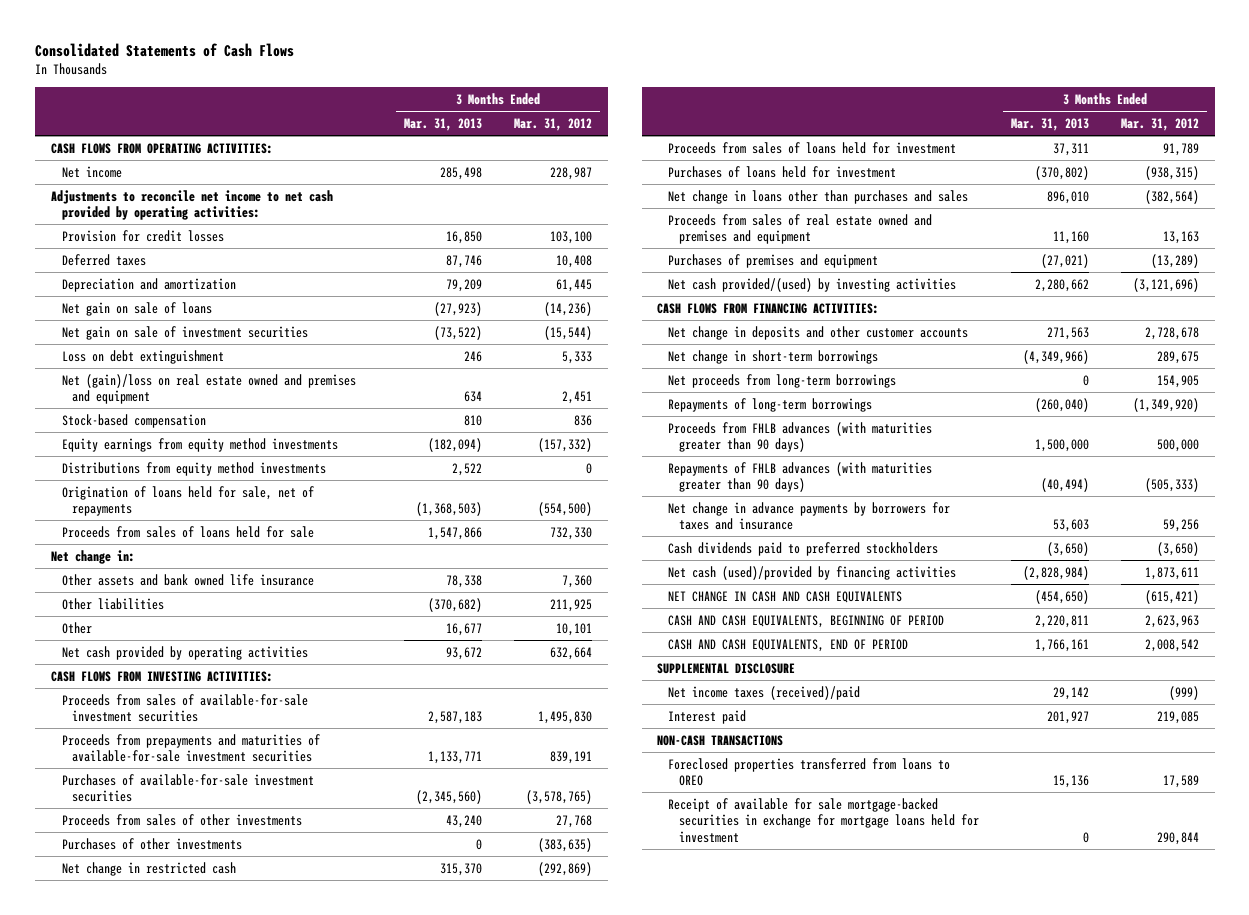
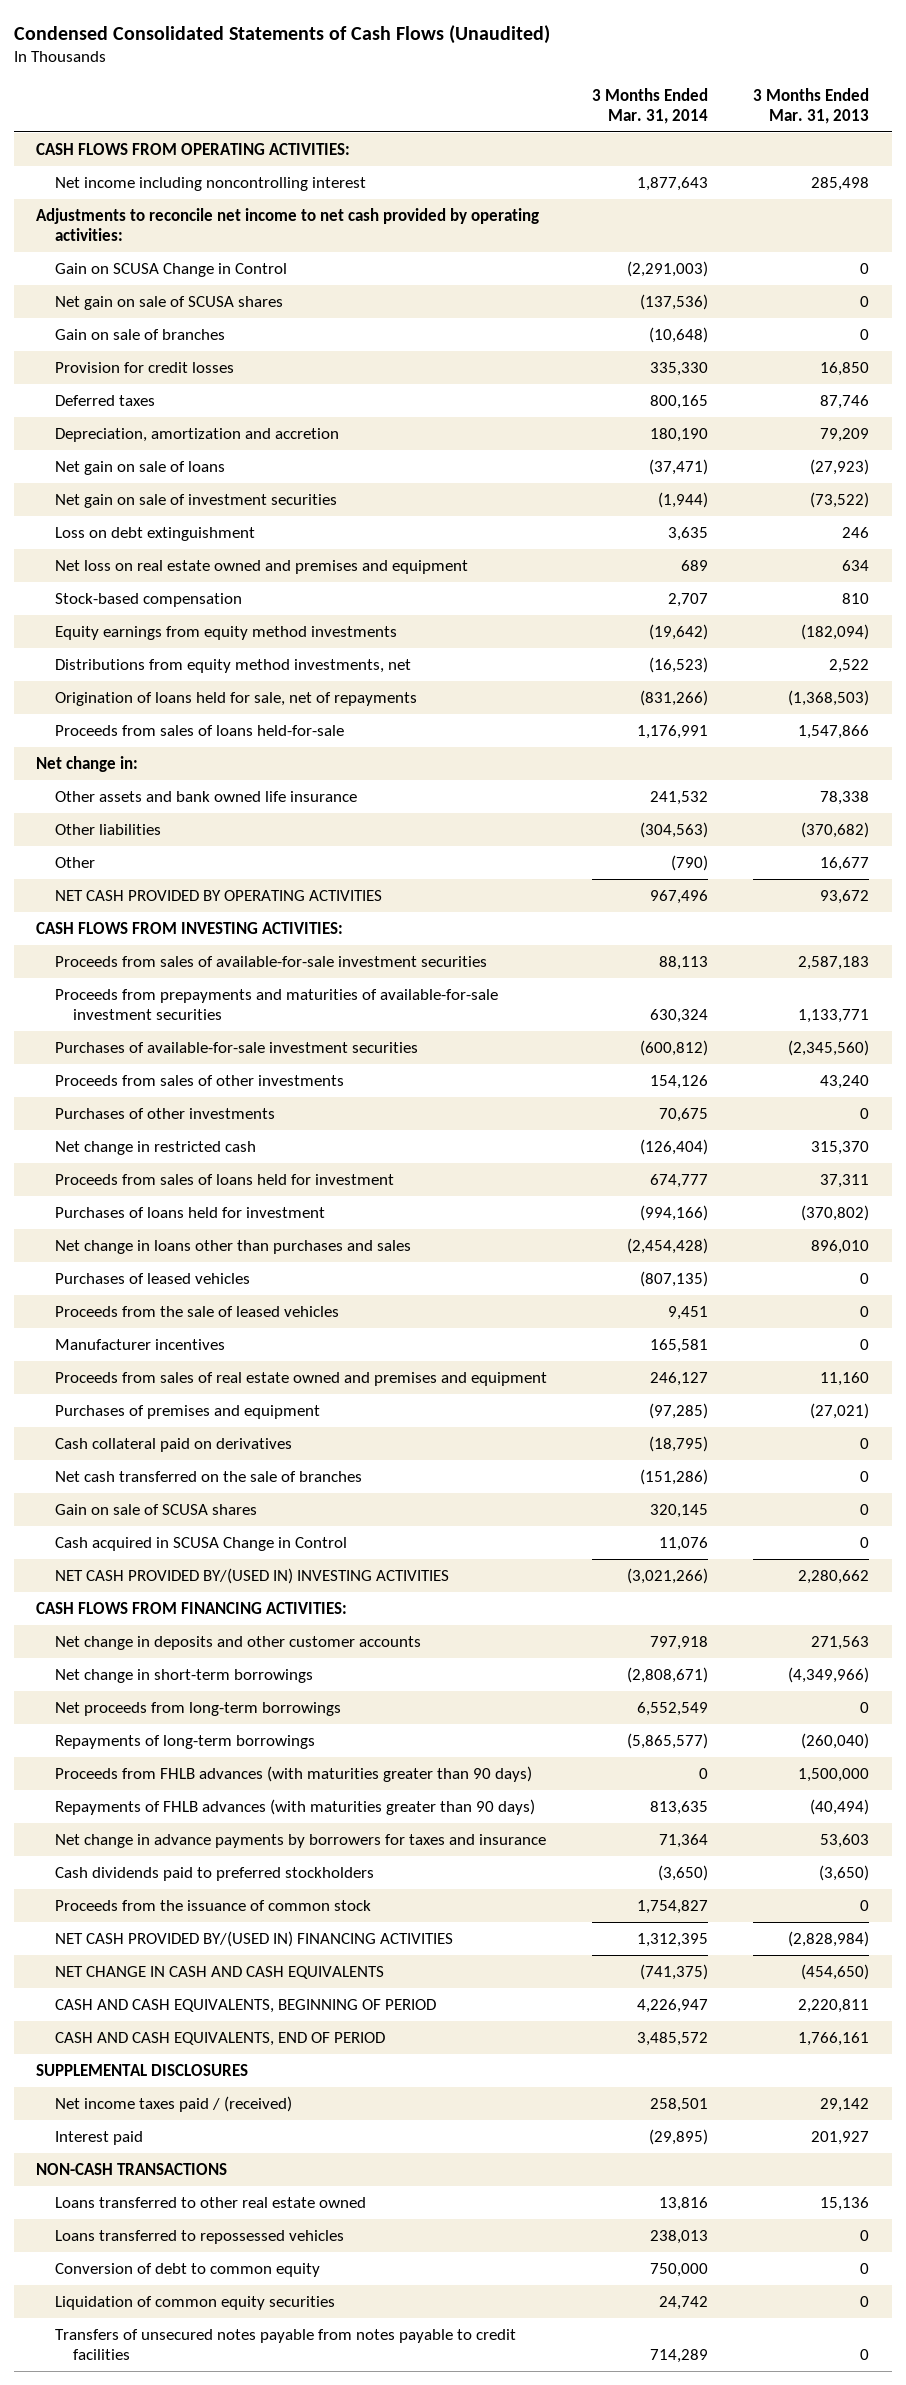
[34,42,294,57] Consolidated Statements of Cash Flows -> [13,24,550,44] Condensed Consolidated Statements of Cash Flows (Unaudited)
[513,118,592,132] Mar. 31, 2012 -> none
none -> [592,87,709,124] 3 Months Ended Mar. 31, 2014
[61,165,122,178] Net income -> [54,176,366,191] Net income including noncontrolling interest
none -> [54,262,287,277] Gain on SCUSA Change in Control
none -> [54,295,283,310] Net gain on sale of SCUSA shares
none -> [54,328,225,340] Gain on sale of branches
[61,277,236,292] Depreciation and amortization -> [54,427,339,442] Depreciation, amortization and accretion
[61,373,356,405] Net (gain)/loss on real estate owned and premises and equipment -> [54,559,468,574] Net loss on real estate owned and premises and equipment
[61,461,326,476] Distributions from equity method investments -> [54,658,411,673] Distributions from equity method investments, net
[61,525,314,538] Proceeds from sales of loans held for sale -> [54,724,344,736] Proceeds from sales of loans held-for-sale
[61,645,308,660] Net cash provided by operating activities -> [54,889,382,901] NET CASH PROVIDED BY OPERATING ACTIVITIES
none -> [54,1272,250,1284] Purchases of leased vehicles
none -> [54,1305,339,1317] Proceeds from the sale of leased vehicles
none -> [54,1338,225,1350] Manufacturer incentives
none -> [54,1437,292,1452] Cash collateral paid on derivatives
none -> [54,1470,362,1482] Net cash transferred on the sale of branches
none -> [54,1503,257,1515] Gain on sale of SCUSA shares
none -> [54,1536,347,1551] Cash acquired in SCUSA Change in Control
[668,277,957,292] Net cash provided/(used) by investing activities -> [54,1567,449,1584] NET CASH PROVIDED BY/(USED IN) INVESTING ACTIVITIES
none -> [54,1899,371,1911] Proceeds from the issuance of common stock
[668,565,957,580] Net cash (used)/provided by financing activities -> [54,1930,453,1947] NET CASH PROVIDED BY/(USED IN) FINANCING ACTIVITIES
[657,662,796,674] SUPPLEMENTAL DISCLOSURE -> [36,2063,249,2076] SUPPLEMENTAL DISCLOSURES
[668,685,861,700] Net income taxes (received)/paid -> [54,2095,292,2112] Net income taxes paid / (received)
[668,797,980,843] Receipt of available for sale mortgage-backed securities in exchange for mortgage loans held for investment -> none
[668,757,951,787] Foreclosed properties transferred from loans to OREO -> [54,2196,366,2208] Loans transferred to other real estate owned
none -> [54,2229,344,2244] Loans transferred to repossessed vehicles
none -> [54,2262,320,2277] Conversion of debt to common equity
none -> [54,2295,335,2310] Liquidation of common equity securities
none -> [54,2328,516,2360] Transfers of unsecured notes payable from notes payable to credit facilities

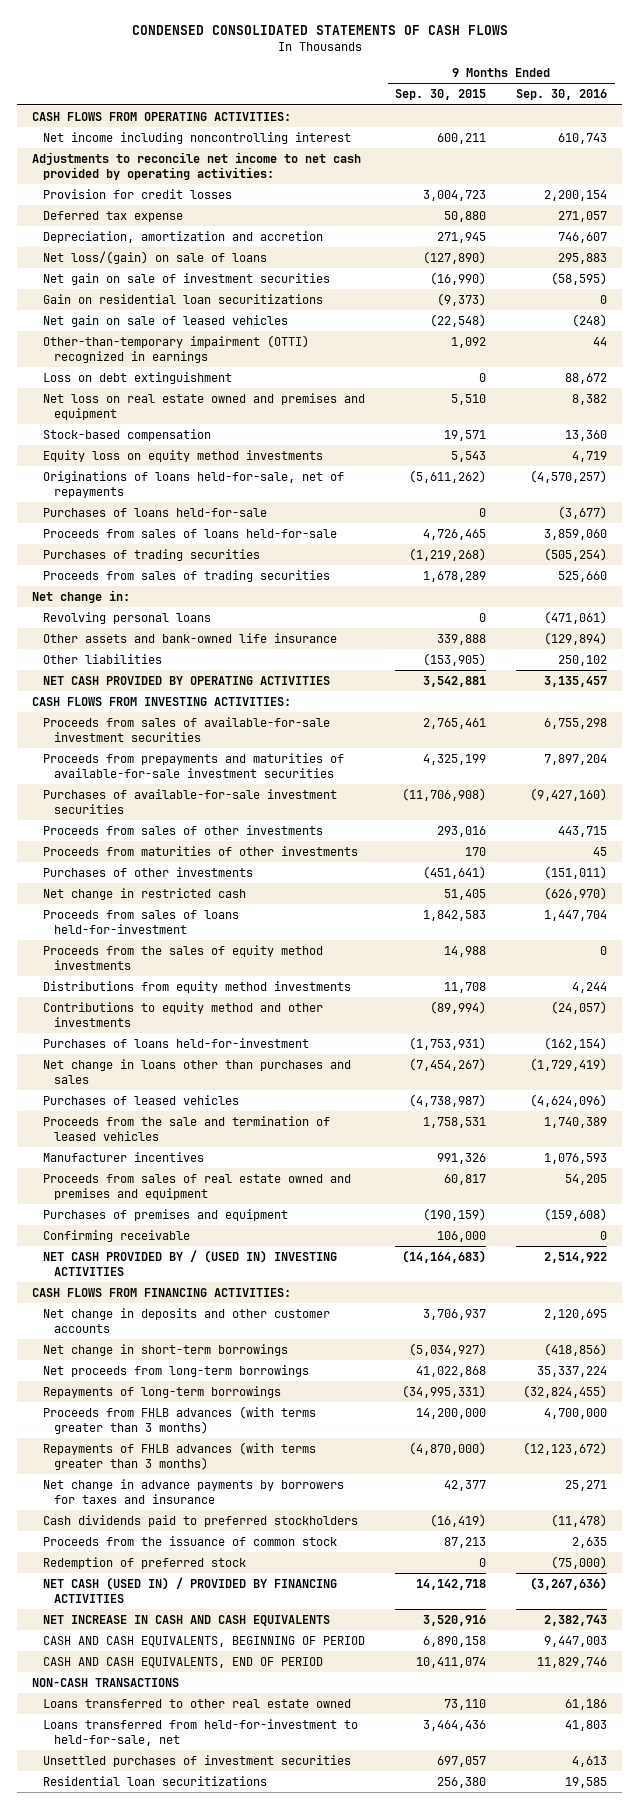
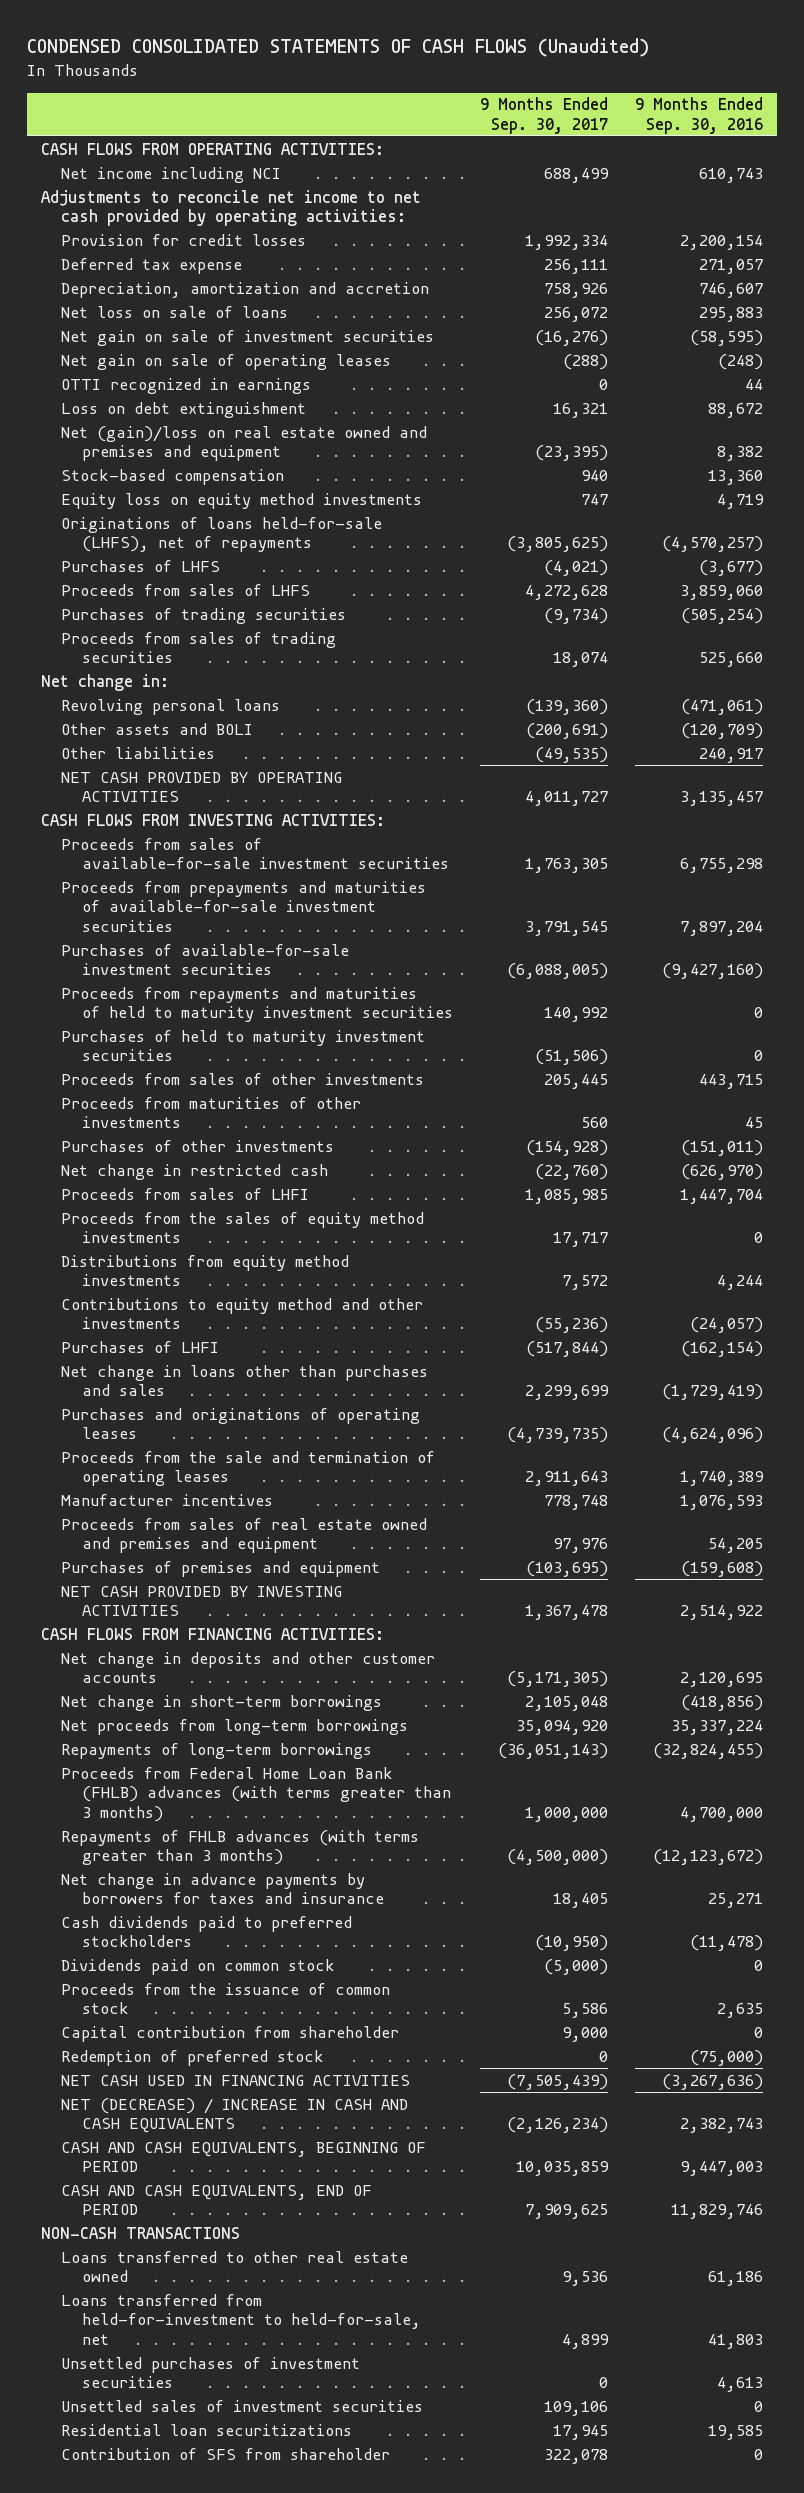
[131,25,508,36] CONDENSED CONSOLIDATED STATEMENTS OF CASH FLOWS -> [27,38,650,58] CONDENSED CONSOLIDATED STATEMENTS OF CASH FLOWS (Unaudited)
[395,89,487,101] Sep. 30, 2015 -> none
none -> [480,97,609,134] 9 Months Ended Sep. 30, 2017
[43,131,352,144] Net income including noncontrolling interest -> [61,166,282,183] Net income including NCI
[43,250,268,264] Net loss/(gain) on sale of loans -> [61,305,289,318] Net loss on sale of loans
[43,293,324,304] Gain on residential loan securitizations -> none
[43,314,289,327] Net gain on sale of leased vehicles -> [61,353,392,370] Net gain on sale of operating leases
[43,334,310,363] Other-than-temporary impairment (OTTI) recognized in earnings -> [61,377,312,394] OTTI recognized in earnings
[43,392,366,420] Net loss on real estate owned and premises and equipment -> [61,425,428,462] Net (gain)/loss on real estate owned and premises and equipment
[43,470,345,498] Originations of loans held-for-sale, net of repayments -> [61,516,383,553] Originations of loans held-for-sale (LHFS), net of repayments
[43,507,268,517] Purchases of loans held-for-sale -> [61,559,221,572] Purchases of LHFS
[43,528,338,538] Proceeds from sales of loans held-for-sale -> [61,583,311,596] Proceeds from sales of LHFS
[43,632,338,643] Other assets and bank-owned life insurance -> [61,722,254,735] Other assets and BOLI
[544,631,608,645] (129,894) -> [681,722,764,739] (120,709)
[558,654,608,666] 250,102 -> [699,747,764,763] 240,917
none -> [61,986,454,1023] Proceeds from repayments and maturities of held to maturity investment securities
none -> [61,1029,426,1062] Purchases of held to maturity investment securities
[43,909,240,934] Proceeds from sales of loans held-for-investment -> [61,1187,310,1200] Proceeds from sales of LHFI
[43,1037,310,1048] Purchases of loans held-for-investment -> [61,1340,220,1353] Purchases of LHFI
[43,1094,240,1105] Purchases of leased vehicles -> [61,1407,421,1440] Purchases and originations of operating leases
[43,1115,331,1141] Proceeds from the sale and termination of leased vehicles -> [61,1450,436,1487] Proceeds from the sale and termination of operating leases
[43,1229,191,1242] Confirming receivable -> none
[43,1249,338,1276] NET CASH PROVIDED BY / (USED IN) INVESTING ACTIVITIES -> [61,1585,343,1617] NET CASH PROVIDED BY INVESTING ACTIVITIES
[43,1405,317,1434] Proceeds from FHLB advances (with terms greater than 3 months) -> [61,1766,452,1822] Proceeds from Federal Home Loan Bank (FHLB) advances (with terms greater than 3 months)
none -> [61,1958,336,1975] Dividends paid on common stock
none -> [61,2025,400,2042] Capital contribution from shareholder
[43,1576,338,1603] NET CASH (USED IN) / PROVIDED BY FINANCING ACTIVITIES -> [61,2074,411,2086] NET CASH USED IN FINANCING ACTIVITIES
[43,1614,331,1626] NET INCREASE IN CASH AND CASH EQUIVALENTS -> [61,2097,409,2134] NET (DECREASE) / INCREASE IN CASH AND CASH EQUIVALENTS
none -> [61,2399,424,2412] Unsettled sales of investment securities
none -> [61,2447,391,2460] Contribution of SFS from shareholder

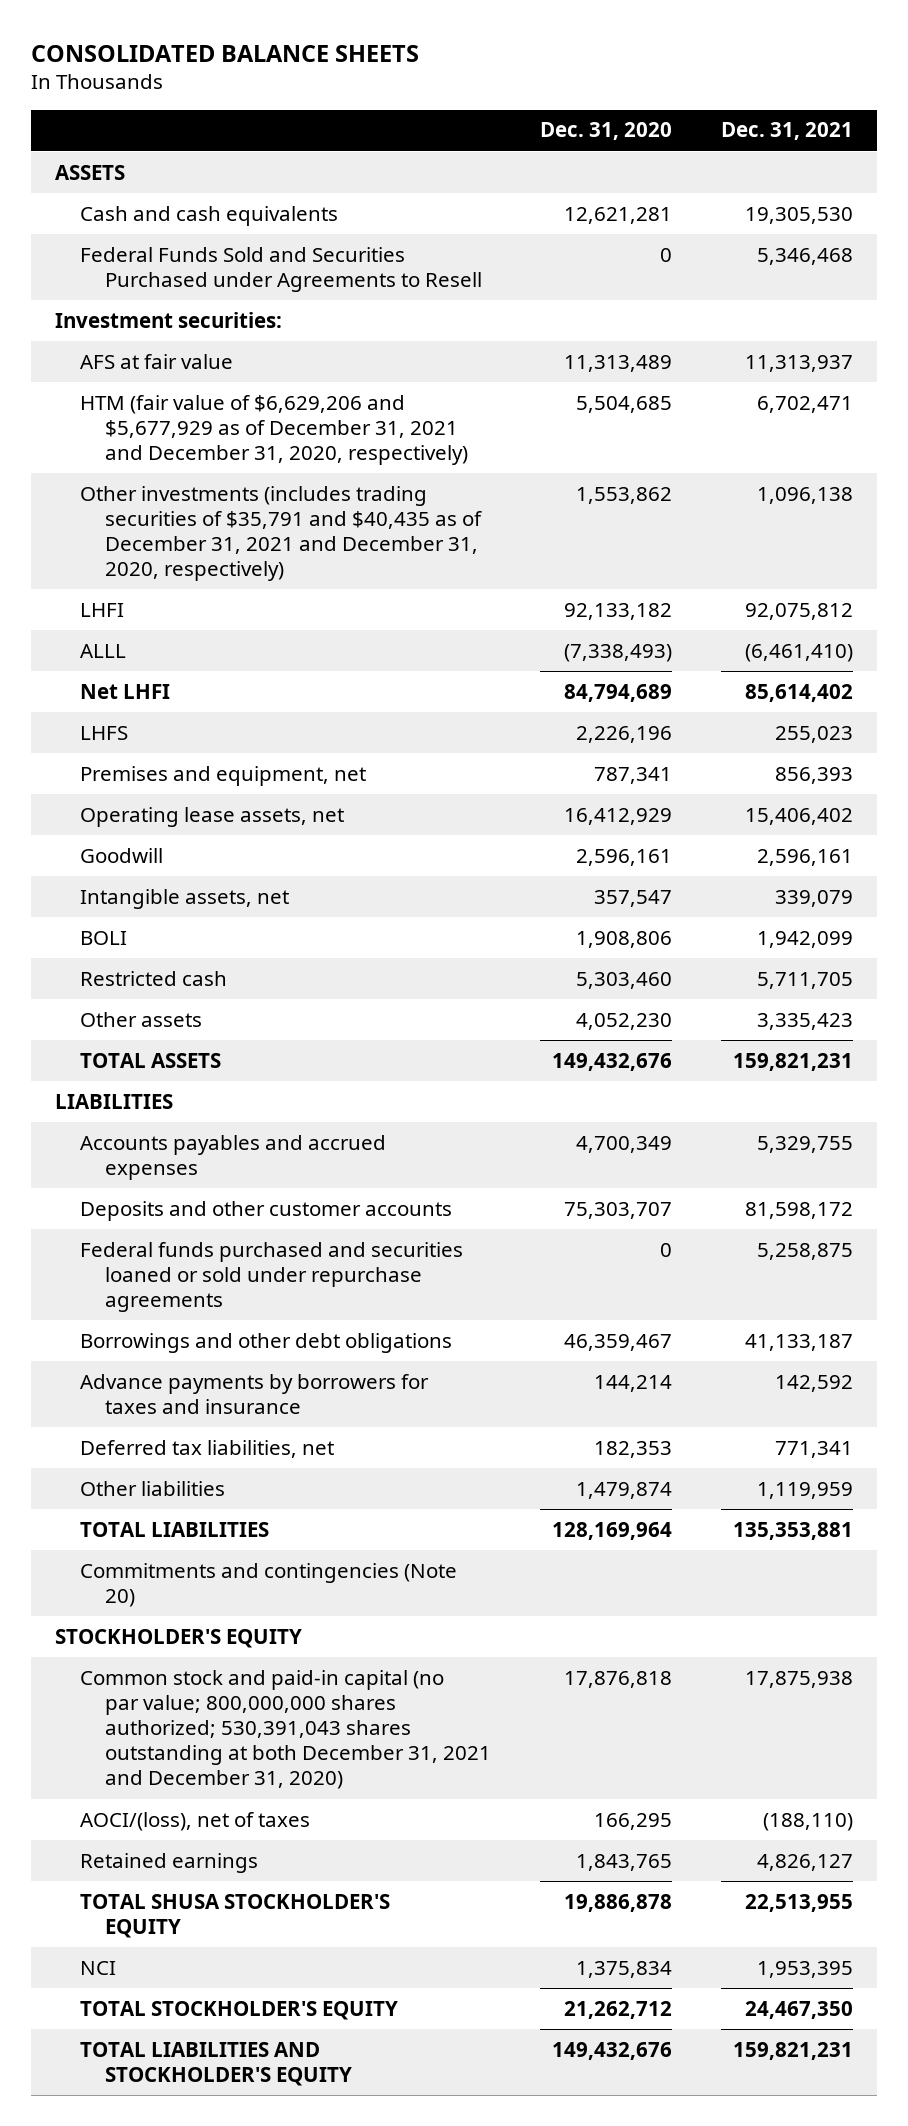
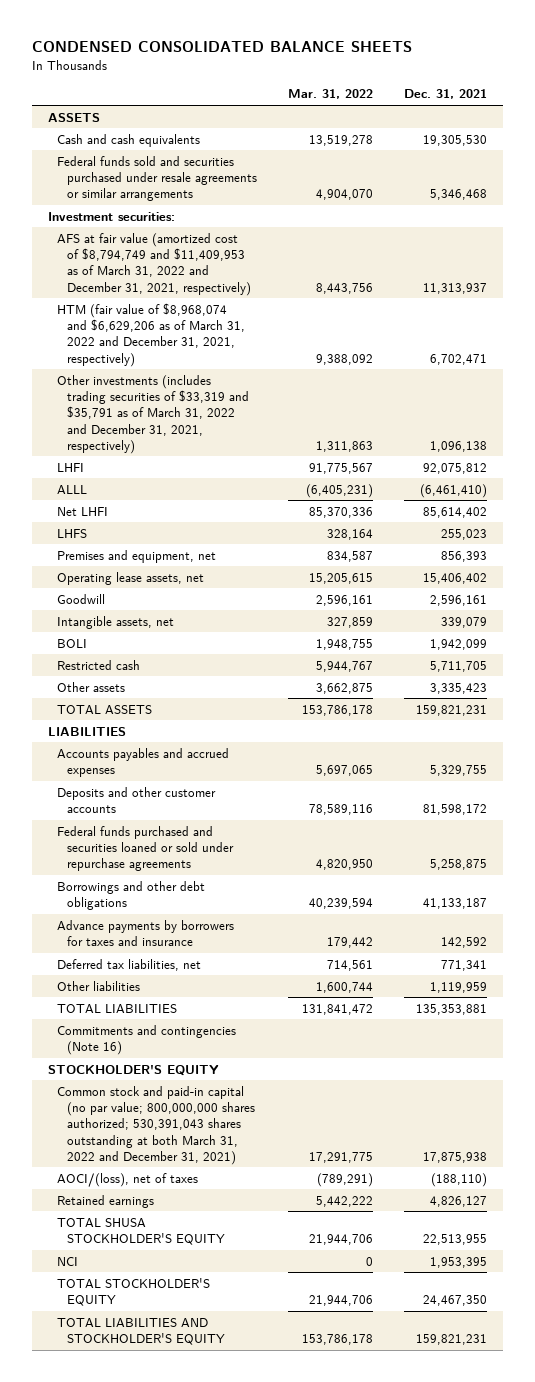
[30,45,419,63] CONSOLIDATED BALANCE SHEETS -> [32,41,413,53] CONDENSED CONSOLIDATED BALANCE SHEETS
[540,122,673,141] Dec. 31, 2020 -> none
none -> [288,89,374,100] Mar. 31, 2022
[80,246,483,292] Federal Funds Sold and Securities Purchased under Agreements to Resell -> [57,155,257,202] Federal funds sold and securities purchased under resale agreements or similar arrangements
[80,353,234,369] AFS at fair value -> [57,232,251,296] AFS at fair value (amortized cost of $8,794,749 and $11,409,953 as of March 31, 2022 and December 31, 2021, respectively)
[80,394,469,466] HTM (fair value of $6,629,206 and $5,677,929 as of December 31, 2021 and December 31, 2020, respectively) -> [57,302,245,367] HTM (fair value of $8,968,074 and $6,629,206 as of March 31, 2022 and December 31, 2021, respectively)
[80,485,483,582] Other investments (includes trading securities of $35,791 and $40,435 as of December 31, 2021 and December 31, 2020, respectively) -> [57,374,249,454] Other investments (includes trading securities of $33,319 and $35,791 as of March 31, 2022 and December 31, 2021, respectively)
[80,1562,458,1607] Commitments and contingencies (Note 20) -> [57,1024,237,1055] Commitments and contingencies (Note 16)
[80,1669,492,1790] Common stock and paid-in capital (no par value; 800,000,000 shares authorized; 530,391,043 shares outstanding at both December 31, 2021 and December 31, 2020) -> [57,1085,255,1165] Common stock and paid-in capital (no par value; 800,000,000 shares authorized; 530,391,043 shares outstanding at both March 31, 2022 and December 31, 2021)

